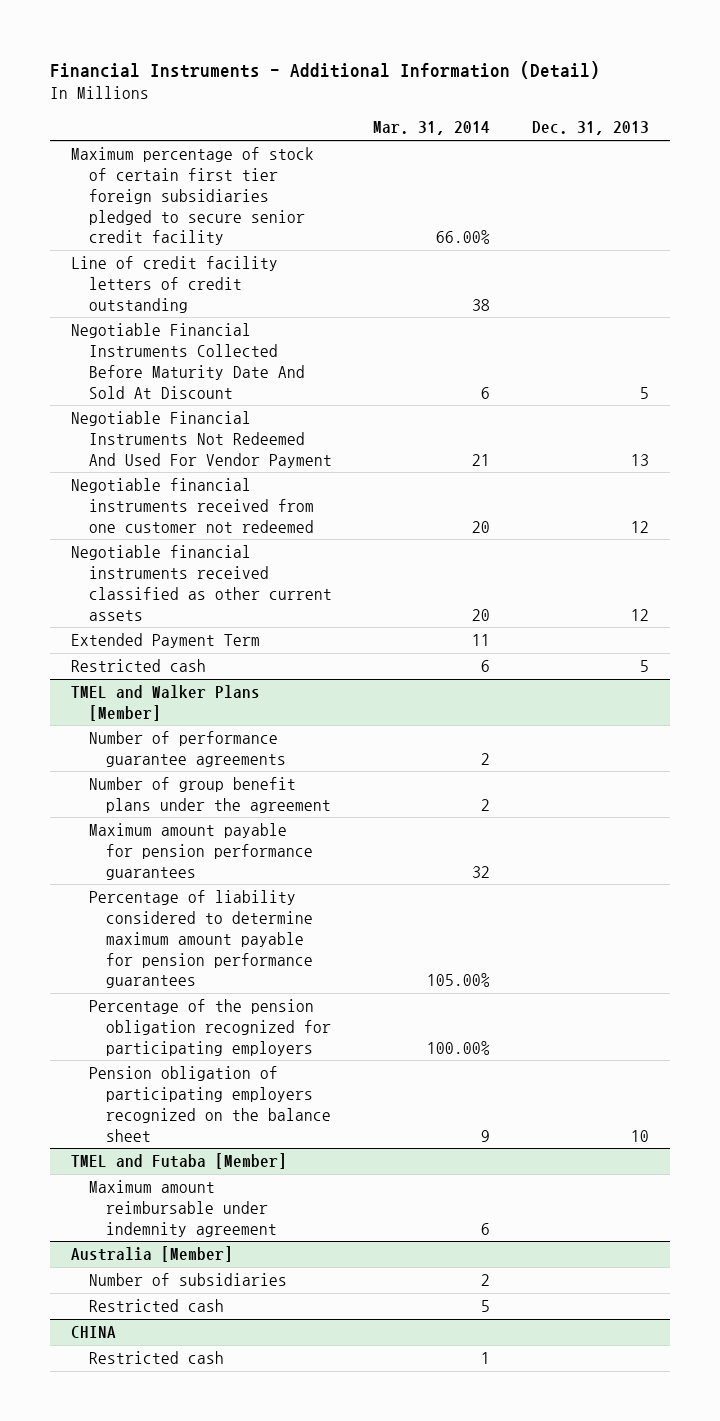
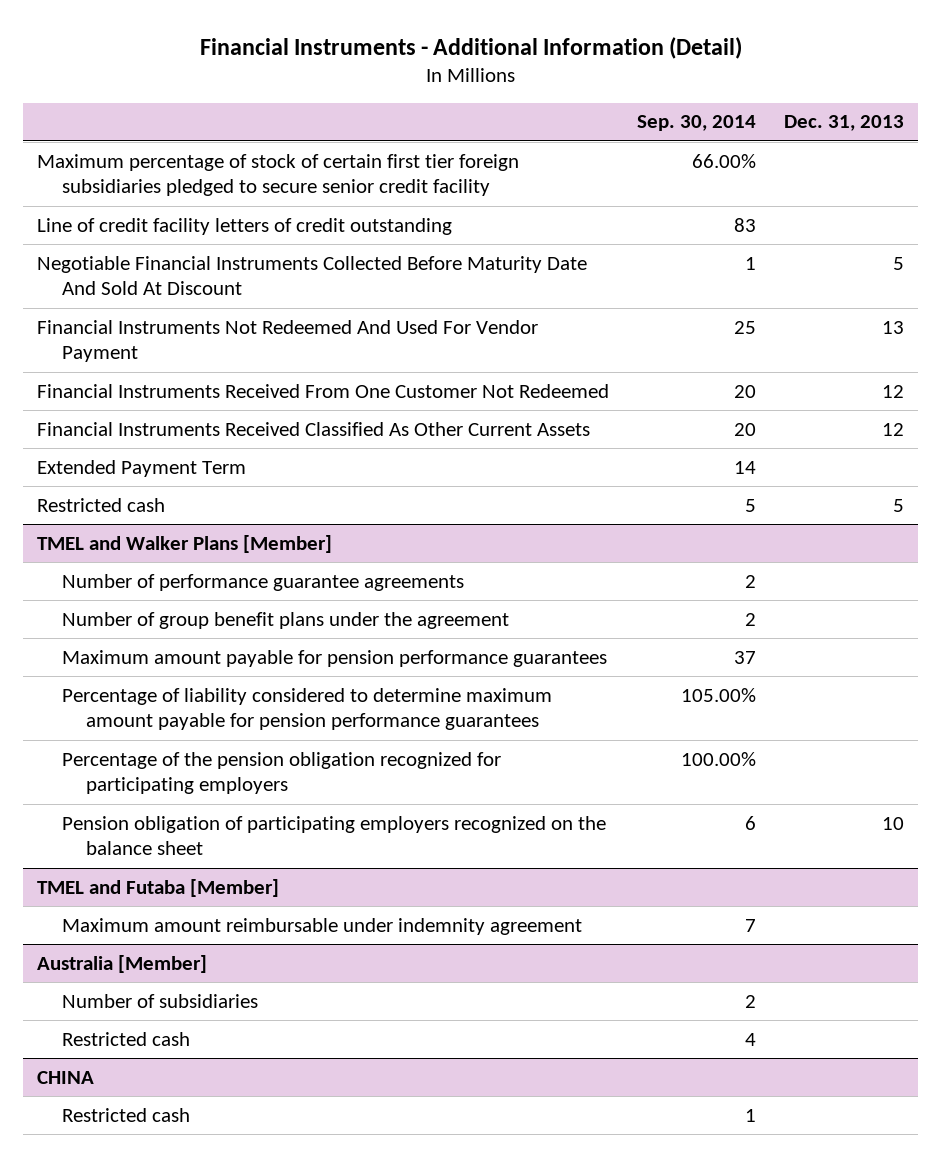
[373,121,491,136] Mar. 31, 2014 -> none
none -> [637,115,757,132] Sep. 30, 2014
[70,411,332,468] Negotiable Financial Instruments Not Redeemed And Used For Vendor Payment -> [37,319,539,363] Financial Instruments Not Redeemed And Used For Vendor Payment
[70,478,314,533] Negotiable financial instruments received from one customer not redeemed -> [37,383,610,398] Financial Instruments Received From One Customer Not Redeemed
[70,545,332,621] Negotiable financial instruments received classified as other current assets -> [37,421,591,436] Financial Instruments Received Classified As Other Current Assets

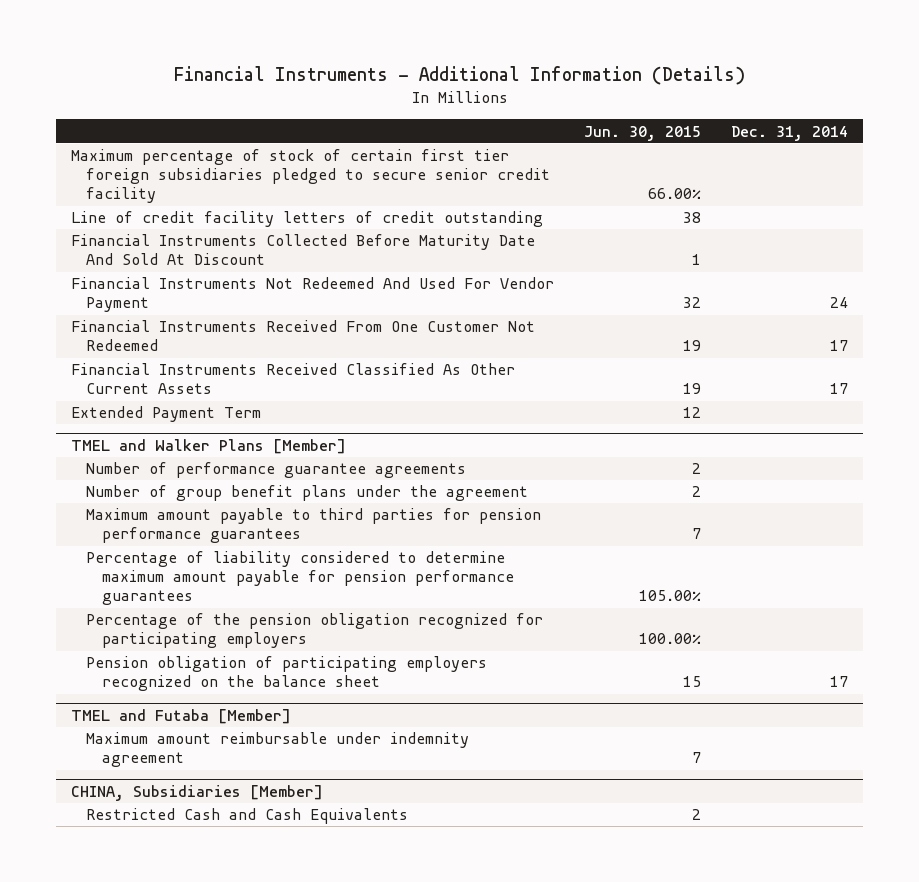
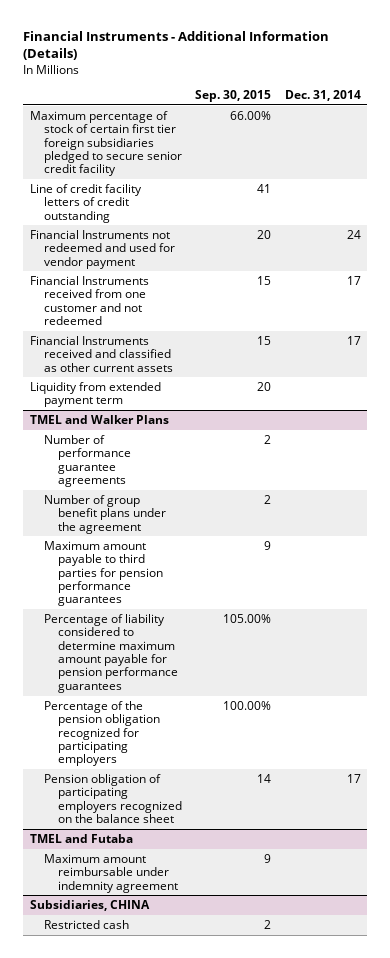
[584,125,702,141] Jun. 30, 2015 -> none
none -> [195,89,272,102] Sep. 30, 2015
[70,234,535,266] Financial Instruments Collected Before Maturity Date And Sold At Discount -> none
[70,277,554,313] Financial Instruments Not Redeemed And Used For Vendor Payment -> [29,229,175,269] Financial Instruments not redeemed and used for vendor payment
[70,320,535,352] Financial Instruments Received From One Customer Not Redeemed -> [29,275,149,326] Financial Instruments received from one customer and not redeemed
[70,363,515,395] Financial Instruments Received Classified As Other Current Assets -> [29,335,173,372] Financial Instruments received and classified as other current assets
[70,406,261,423] Extended Payment Term -> [29,381,161,408] Liquidity from extended payment term
[70,438,346,454] TMEL and Walker Plans [Member] -> [29,414,169,424] TMEL and Walker Plans
[70,708,291,724] TMEL and Futaba [Member] -> [29,833,133,843] TMEL and Futaba
[70,784,323,801] CHINA, Subsidiaries [Member] -> [29,899,150,911] Subsidiaries, CHINA
[86,808,409,825] Restricted Cash and Cash Equivalents -> [43,919,129,929] Restricted cash

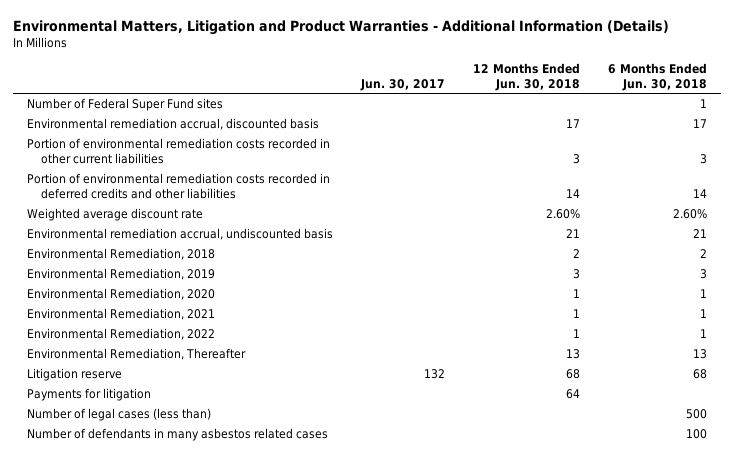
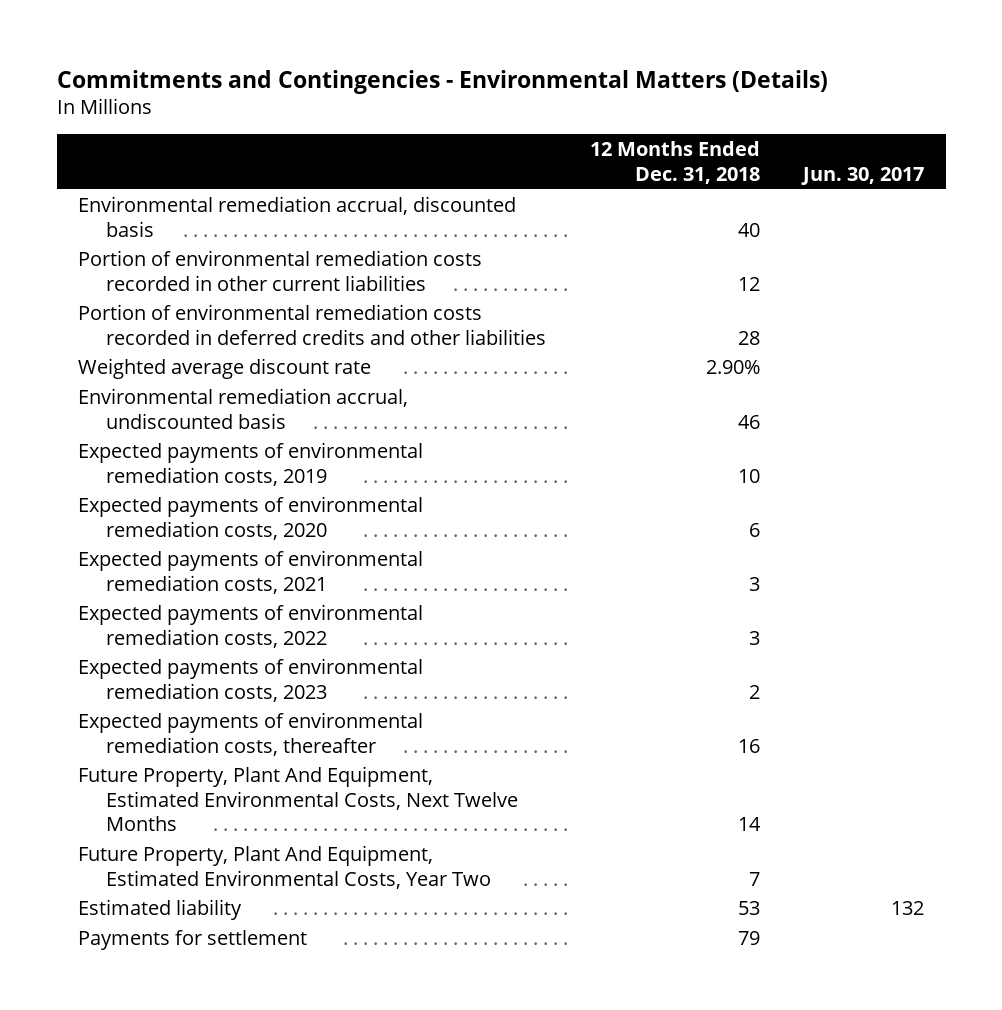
[12,19,669,35] Environmental Matters, Litigation and Product Warranties - Additional Information (Details) -> [56,69,828,94] Commitments and Contingencies - Environmental Matters (Details)
[473,62,581,91] 12 Months Ended Jun. 30, 2018 -> none
[608,62,708,91] 6 Months Ended Jun. 30, 2018 -> none
none -> [589,141,760,184] 12 Months Ended Dec. 31, 2018
[26,98,223,112] Number of Federal Super Fund sites -> none
[26,348,246,361] Environmental Remediation, Thereafter -> none
[26,408,211,422] Number of legal cases (less than) -> none
[26,428,328,442] Number of defendants in many asbestos related cases -> none
[26,248,215,261] Environmental Remediation, 2018 -> [78,441,424,486] Expected payments of environmental remediation costs, 2019
[26,268,215,281] Environmental Remediation, 2019 -> [78,495,424,540] Expected payments of environmental remediation costs, 2020
[26,288,215,301] Environmental Remediation, 2020 -> [78,549,424,594] Expected payments of environmental remediation costs, 2021
[26,308,215,321] Environmental Remediation, 2021 -> [78,603,424,648] Expected payments of environmental remediation costs, 2022
[26,328,215,341] Environmental Remediation, 2022 -> [78,657,424,702] Expected payments of environmental remediation costs, 2023
none -> [78,711,424,756] Expected payments of environmental remediation costs, thereafter
none -> [78,765,519,832] Future Property, Plant And Equipment, Estimated Environmental Costs, Next Twelve Months
none -> [78,844,492,889] Future Property, Plant And Equipment, Estimated Environmental Costs, Year Two
[26,368,122,382] Litigation reserve -> [78,898,243,920] Estimated liability
[26,388,151,402] Payments for litigation -> [78,929,308,950] Payments for settlement

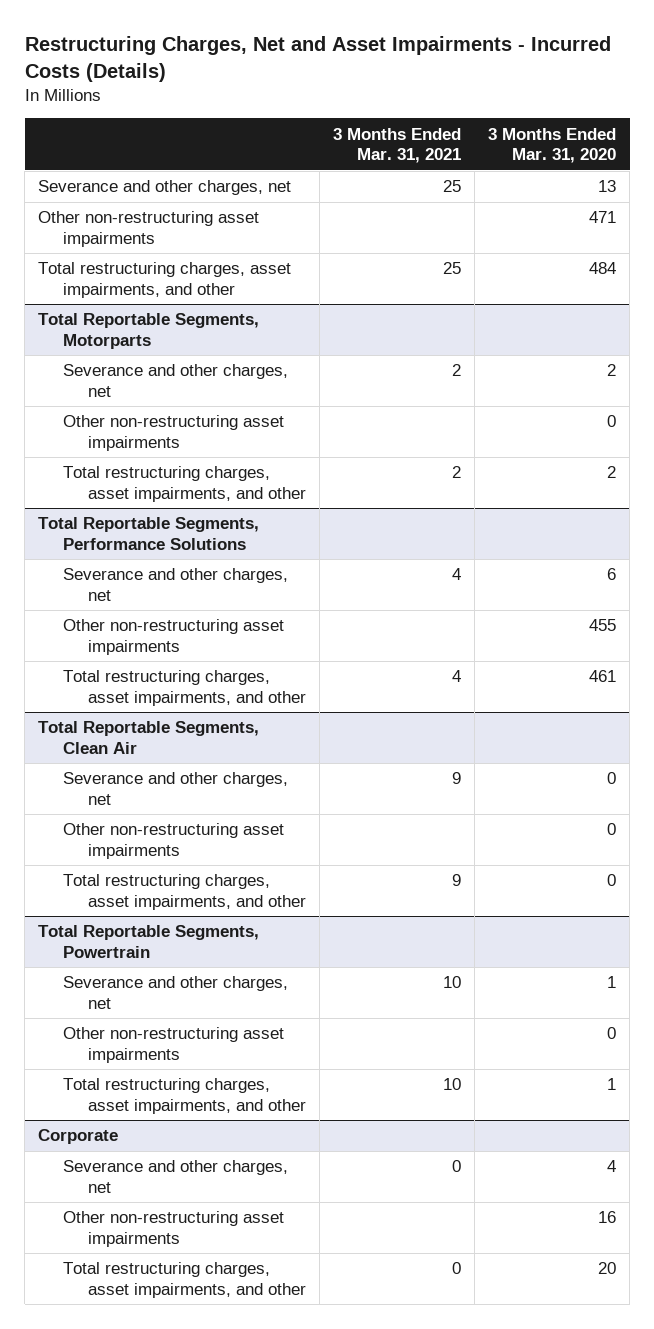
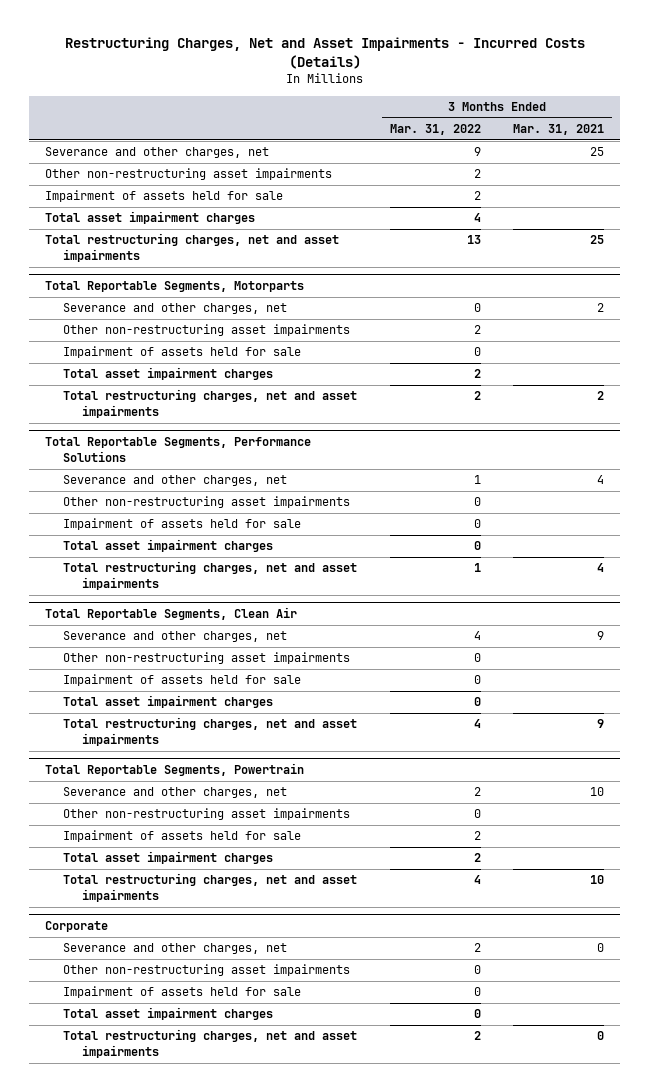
[488,127,617,164] 3 Months Ended Mar. 31, 2020 -> none
none -> [389,124,481,136] Mar. 31, 2022
none -> [45,190,284,203] Impairment of assets held for sale
none -> [45,211,256,225] Total asset impairment charges
[37,262,291,298] Total restructuring charges, asset impairments, and other -> [45,233,340,263] Total restructuring charges, net and asset impairments
none -> [63,346,302,359] Impairment of assets held for sale
none -> [63,367,274,381] Total asset impairment charges
[63,466,307,502] Total restructuring charges, asset impairments, and other -> [63,389,358,419] Total restructuring charges, net and asset impairments
none -> [63,518,302,531] Impairment of assets held for sale
none -> [63,539,274,553] Total asset impairment charges
[63,670,307,706] Total restructuring charges, asset impairments, and other -> [63,561,358,591] Total restructuring charges, net and asset impairments
none -> [63,674,302,687] Impairment of assets held for sale
none -> [63,695,274,709] Total asset impairment charges
[63,874,307,910] Total restructuring charges, asset impairments, and other -> [63,717,358,747] Total restructuring charges, net and asset impairments
none -> [63,830,302,843] Impairment of assets held for sale
none -> [63,851,274,865] Total asset impairment charges
[63,1078,307,1114] Total restructuring charges, asset impairments, and other -> [63,873,358,903] Total restructuring charges, net and asset impairments
none -> [63,986,302,999] Impairment of assets held for sale
none -> [63,1007,274,1021] Total asset impairment charges
[63,1262,307,1298] Total restructuring charges, asset impairments, and other -> [63,1029,358,1059] Total restructuring charges, net and asset impairments

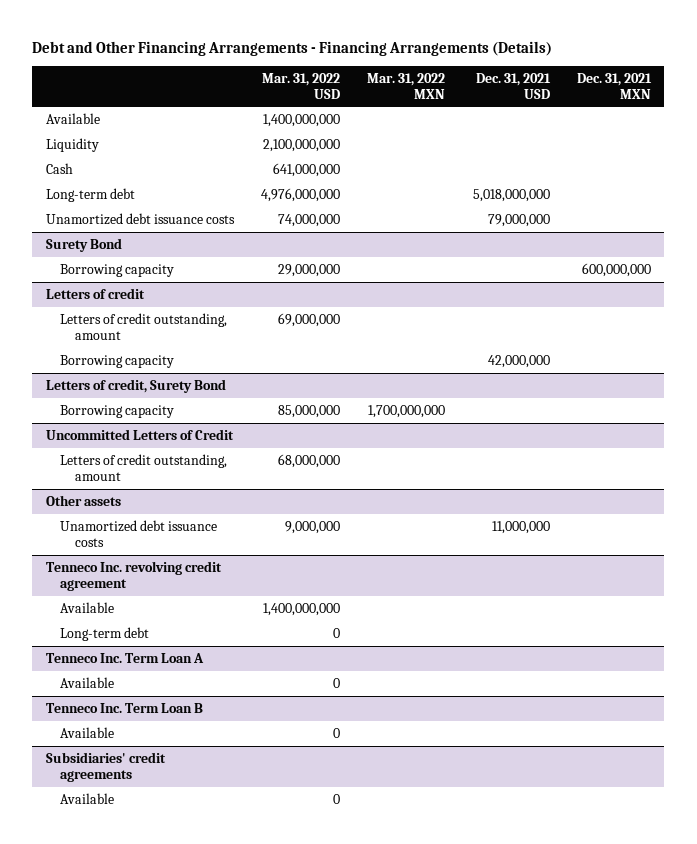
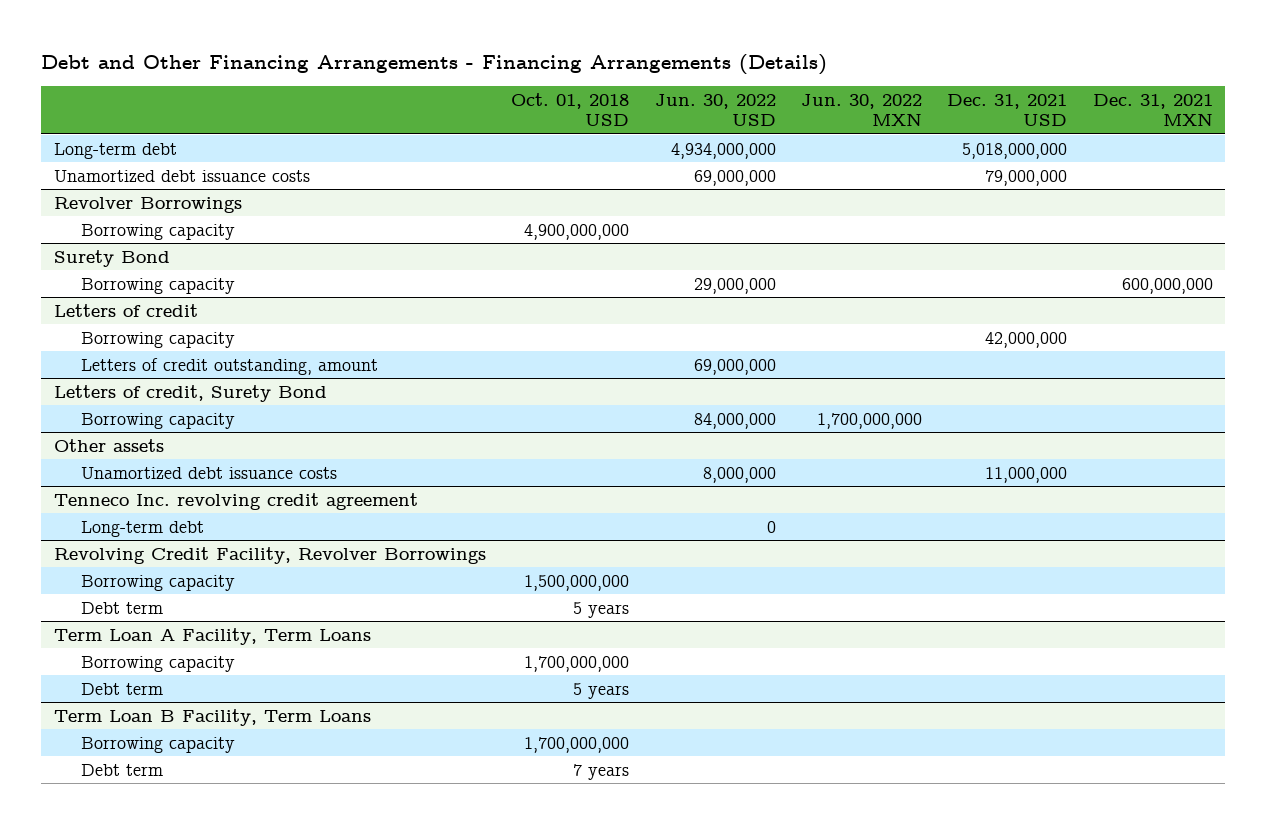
[261,72,340,99] Mar. 31, 2022 USD -> none
[367,72,446,99] Mar. 31, 2022 MXN -> none
none -> [511,92,630,126] Oct. 01, 2018 USD
none -> [654,93,776,126] Jun. 30, 2022 USD
none -> [801,93,923,126] Jun. 30, 2022 MXN
[45,112,100,124] Available -> none
[45,137,99,152] Liquidity -> none
[45,162,73,174] Cash -> none
none -> [53,196,242,213] Revolver Borrowings
none -> [80,223,235,240] Borrowing capacity
[60,312,228,340] Letters of credit outstanding, amount -> [80,357,378,375] Letters of credit outstanding, amount
[45,428,234,440] Uncommitted Letters of Credit -> none
[60,453,228,481] Letters of credit outstanding, amount -> none
[60,601,115,613] Available -> none
[60,676,115,688] Available -> none
[60,726,115,738] Available -> none
[45,751,166,782] Subsidiaries' credit agreements -> none
[60,792,115,804] Available -> none
none -> [53,546,486,564] Revolving Credit Facility, Revolver Borrowings
none -> [80,574,235,591] Borrowing capacity
none -> [80,601,163,614] Debt term
[45,652,204,663] Tenneco Inc. Term Loan A -> [53,627,371,645] Term Loan A Facility, Term Loans
none -> [80,655,235,672] Borrowing capacity
none -> [80,682,163,695] Debt term
[45,702,203,713] Tenneco Inc. Term Loan B -> [53,708,371,726] Term Loan B Facility, Term Loans
none -> [80,736,235,753] Borrowing capacity
none -> [80,763,163,776] Debt term

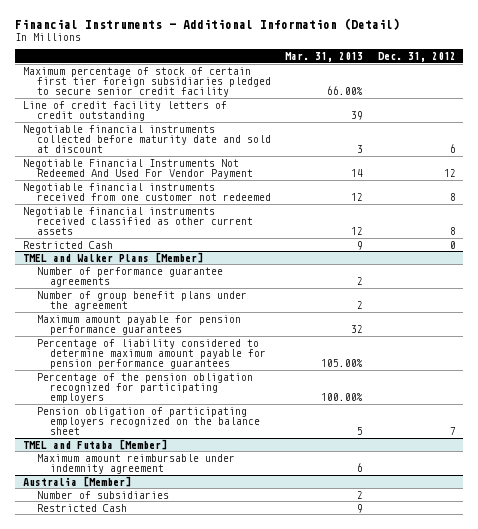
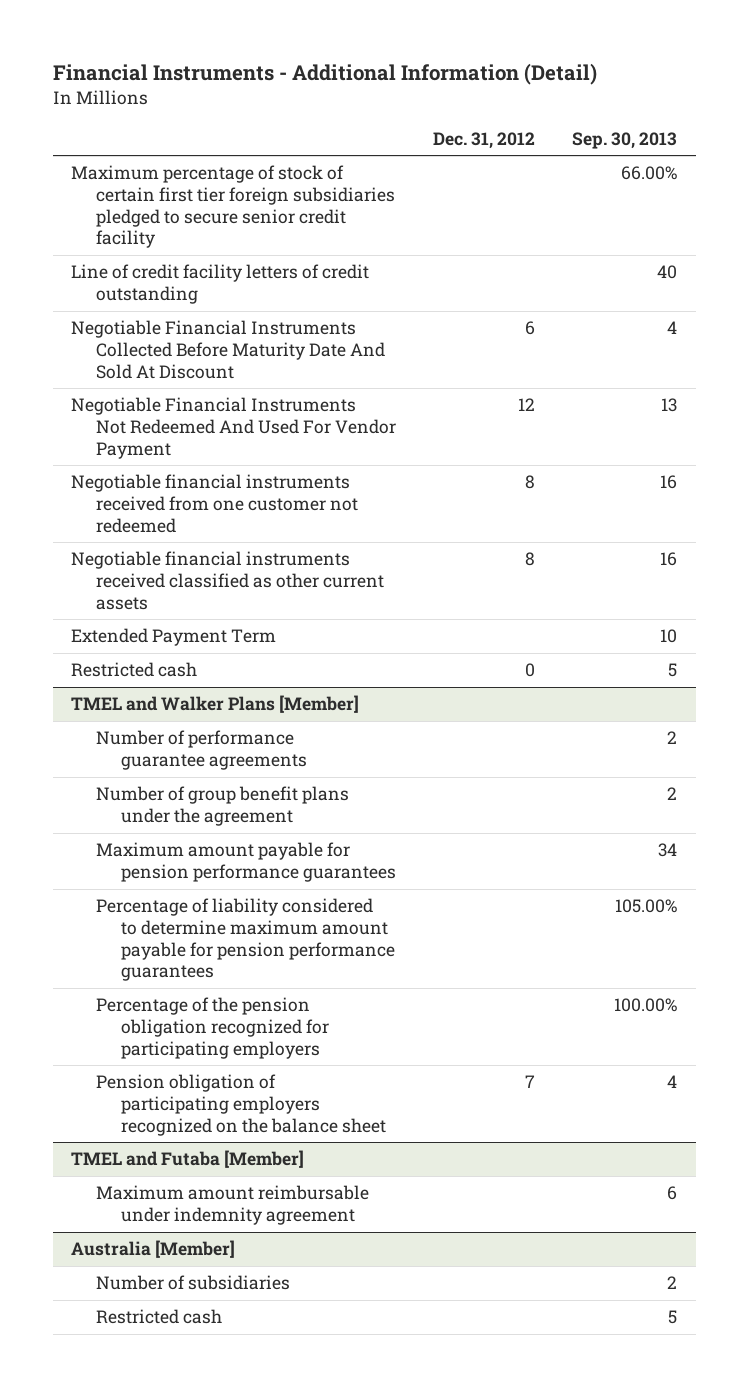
[285,52,364,63] Mar. 31, 2013 -> none
none -> [571,131,677,149] Sep. 30, 2013
[22,124,271,154] Negotiable financial instruments collected before maturity date and sold at discount -> [71,320,385,379] Negotiable Financial Instruments Collected Before Maturity Date And Sold At Discount
none -> [71,628,277,647] Extended Payment Term
[22,240,113,249] Restricted Cash -> [71,662,198,678] Restricted cash
[36,503,127,512] Restricted Cash -> [95,1309,222,1325] Restricted cash

